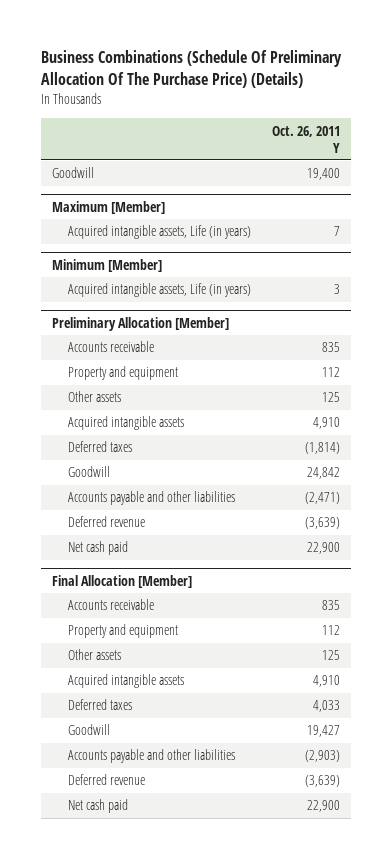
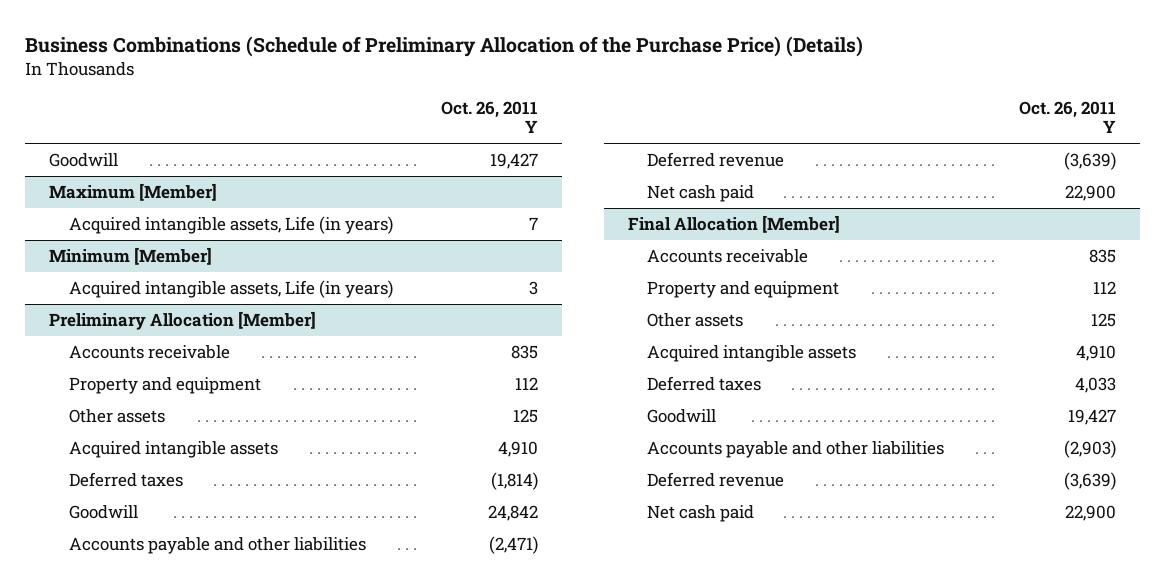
[41,50,343,89] Business Combinations (Schedule Of Preliminary Allocation Of The Purchase Price) (Details) -> [25,35,864,57] Business Combinations (Schedule of Preliminary Allocation of the Purchase Price) (Details)
[307,168,341,181] 19,400 -> [489,153,538,170] 19,427

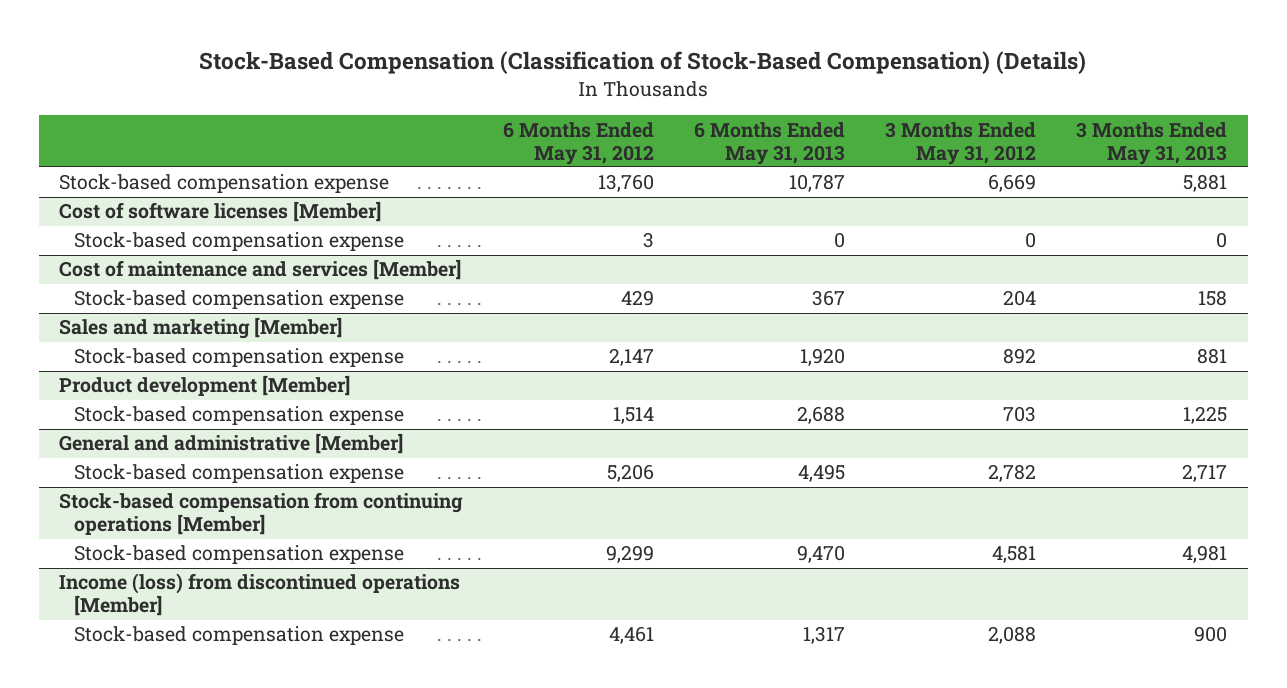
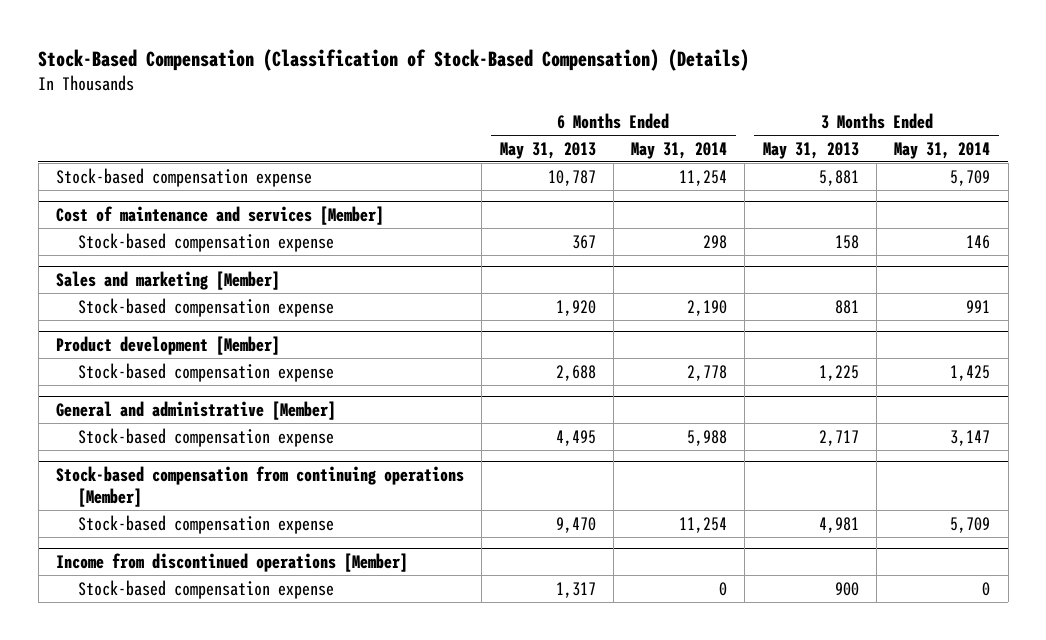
[502,121,654,165] 6 Months Ended May 31, 2012 -> none
[885,121,1037,165] 3 Months Ended May 31, 2012 -> none
none -> [631,141,728,159] May 31, 2014
none -> [894,141,991,159] May 31, 2014
[59,201,382,223] Cost of software licenses [Member] -> none
[74,232,405,252] Stock-based compensation expense -> none
[59,573,461,617] Income (loss) from discontinued operations [Member] -> [56,552,409,572] Income from discontinued operations [Member]

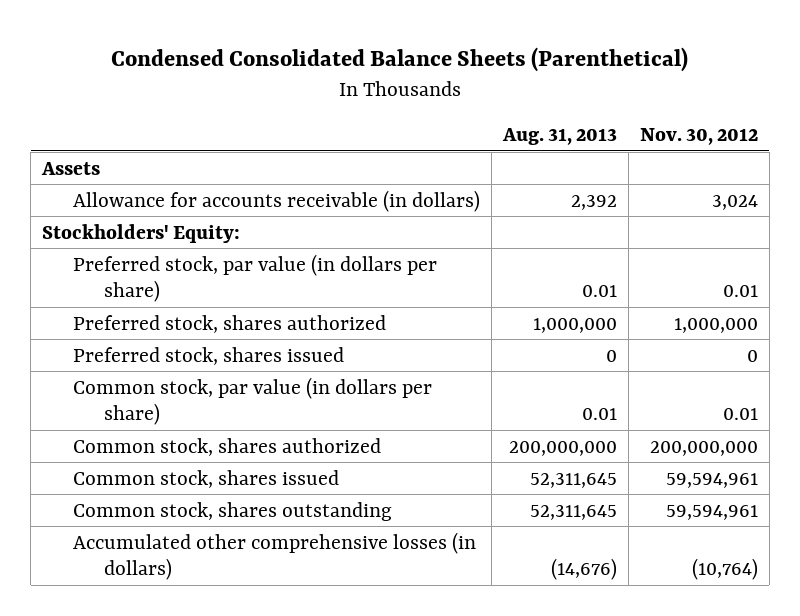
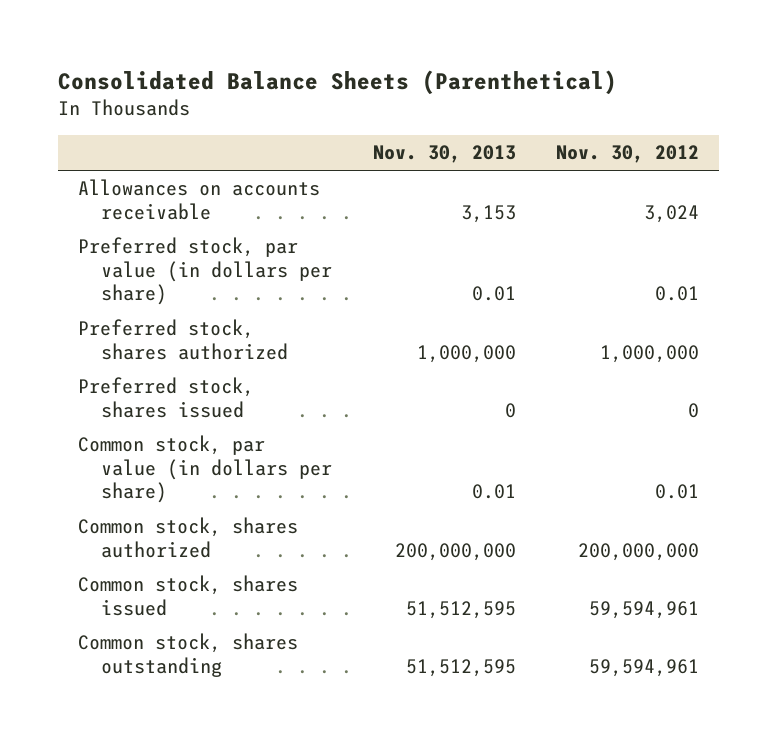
[111,46,689,72] Condensed Consolidated Balance Sheets (Parenthetical) -> [58,69,618,95] Consolidated Balance Sheets (Parenthetical)
[502,128,618,146] Aug. 31, 2013 -> none
none -> [372,145,516,164] Nov. 30, 2013
[41,161,101,175] Assets -> none
[42,223,241,243] Stockholders' Equity: -> none
[73,189,481,212] Allowance for accounts receivable (in dollars) -> [78,179,321,220] Allowances on accounts receivable
[73,531,477,581] Accumulated other comprehensive losses (in dollars) -> none

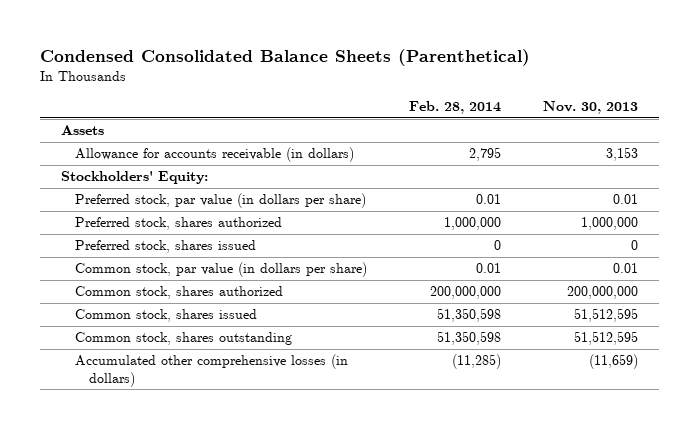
[58,69,618,95] Consolidated Balance Sheets (Parenthetical) -> [39,48,530,66] Condensed Consolidated Balance Sheets (Parenthetical)
[556,145,700,164] Nov. 30, 2012 -> none
none -> [408,101,501,115] Feb. 28, 2014
none -> [60,125,104,136] Assets
[78,179,321,220] Allowances on accounts receivable -> [74,147,354,163] Allowance for accounts receivable (in dollars)
none -> [60,171,208,185] Stockholders' Equity:
none -> [74,354,348,387] Accumulated other comprehensive losses (in dollars)

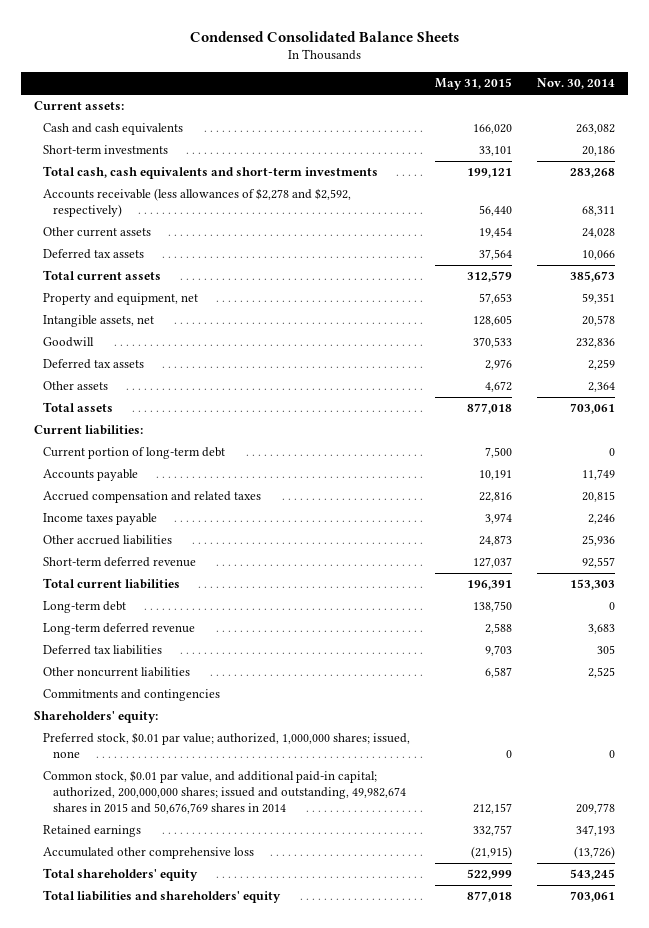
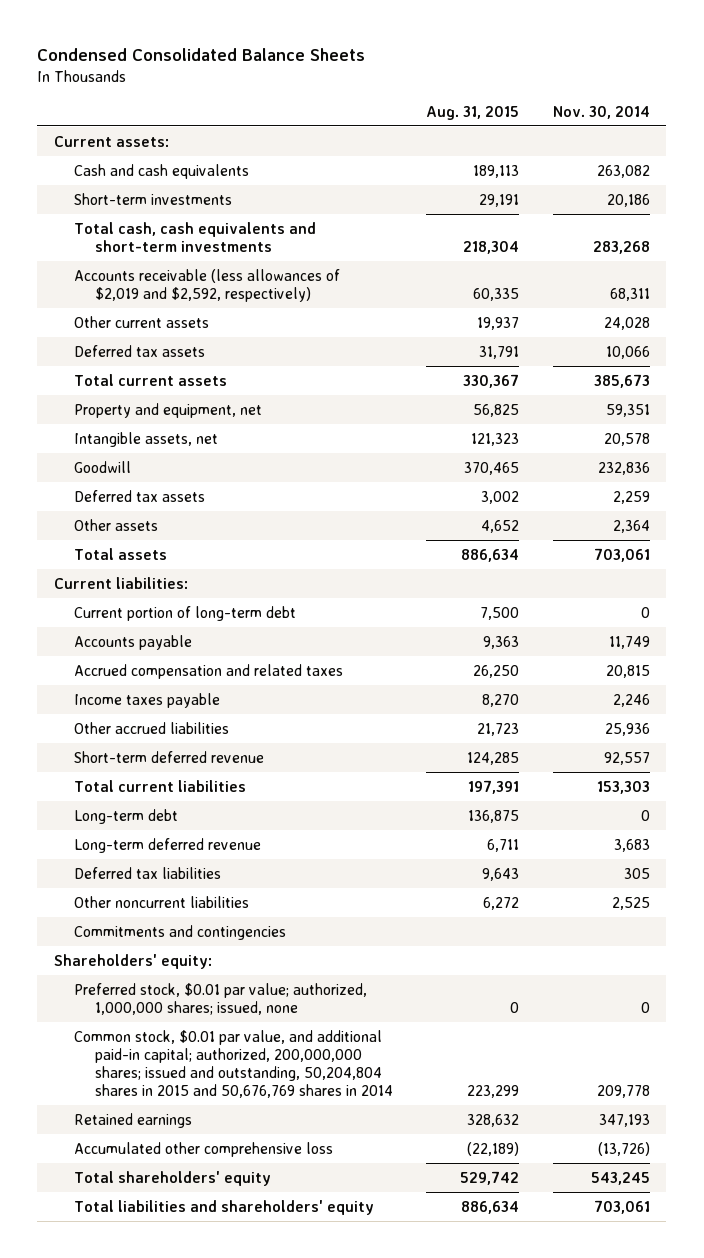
[435,78,513,91] May 31, 2015 -> none
none -> [426,105,520,120] Aug. 31, 2015
[43,188,352,218] Accounts receivable (less allowances of $2,278 and $2,592, respectively) -> [74,268,341,302] Accounts receivable (less allowances of $2,019 and $2,592, respectively)
[43,770,406,815] Common stock, $0.01 par value, and additional paid-in capital; authorized, 200,000,000 shares; issued and outstanding, 49,982,674 shares in 2015 and 50,676,769 shares in 2014 -> [74,1029,393,1099] Common stock, $0.01 par value, and additional paid-in capital; authorized, 200,000,000 shares; issued and outstanding, 50,204,804 shares in 2015 and 50,676,769 shares in 2014

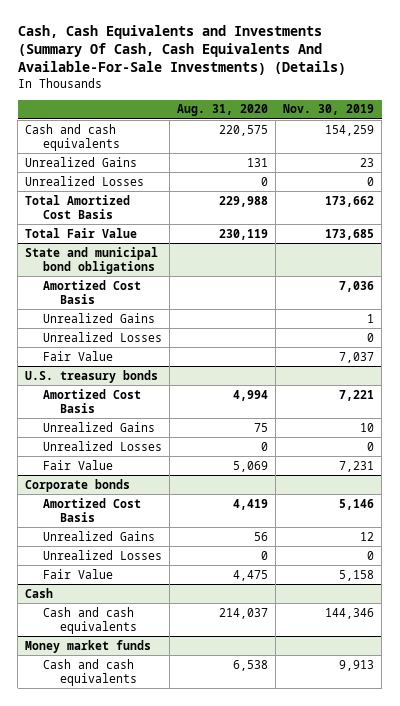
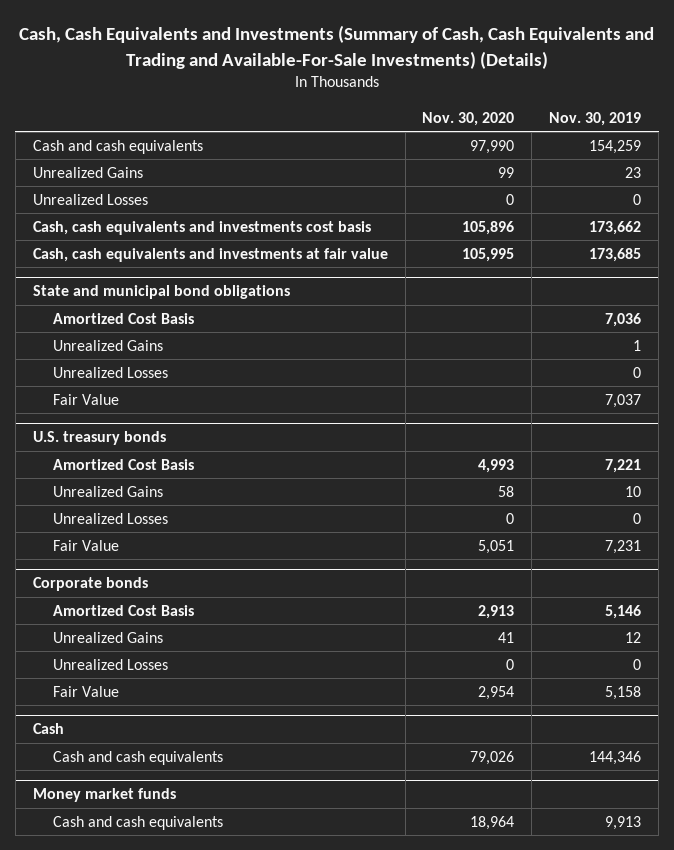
[17,25,346,76] Cash, Cash Equivalents and Investments (Summary Of Cash, Cash Equivalents And Available-For-Sale Investments) (Details) -> [18,25,654,69] Cash, Cash Equivalents and Investments (Summary of Cash, Cash Equivalents and Trading and Available-For-Sale Investments) (Details)
[177,104,269,117] Aug. 31, 2020 -> none
none -> [422,111,515,126] Nov. 30, 2020
[25,194,131,220] Total Amortized Cost Basis -> [32,220,371,235] Cash, cash equivalents and investments cost basis
[25,227,138,238] Total Fair Value -> [32,247,388,262] Cash, cash equivalents and investments at fair value

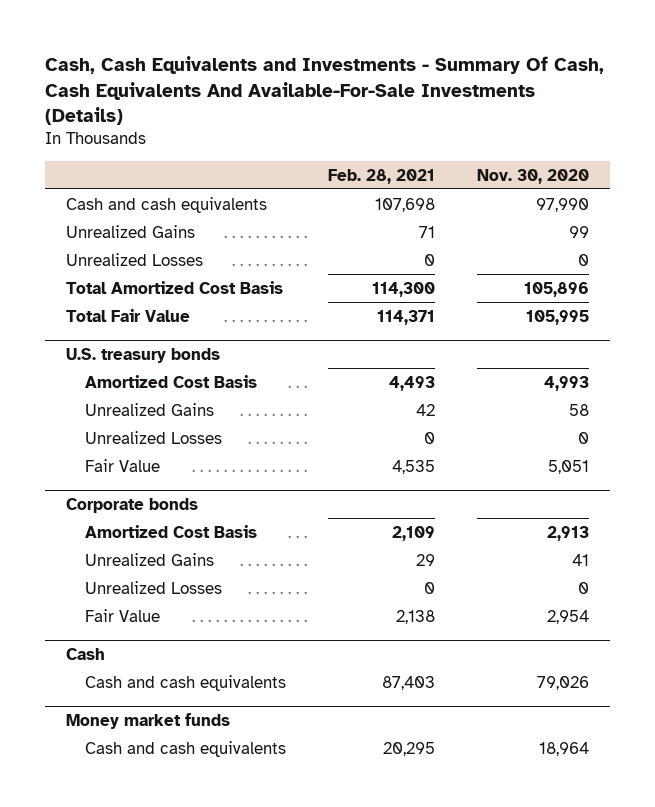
[18,25,654,69] Cash, Cash Equivalents and Investments (Summary of Cash, Cash Equivalents and Trading and Available-For-Sale Investments) (Details) -> [45,55,605,126] Cash, Cash Equivalents and Investments - Summary Of Cash, Cash Equivalents And Available-For-Sale Investments (Details)
[549,111,642,126] Nov. 30, 2019 -> none
none -> [327,168,435,184] Feb. 28, 2021
[32,285,290,300] State and municipal bond obligations -> none
[52,312,194,324] Amortized Cost Basis -> none
[52,339,163,351] Unrealized Gains -> none
[52,366,168,378] Unrealized Losses -> none
[52,393,119,405] Fair Value -> none
[32,220,371,235] Cash, cash equivalents and investments cost basis -> [66,280,284,294] Total Amortized Cost Basis
[32,247,388,262] Cash, cash equivalents and investments at fair value -> [66,308,191,322] Total Fair Value

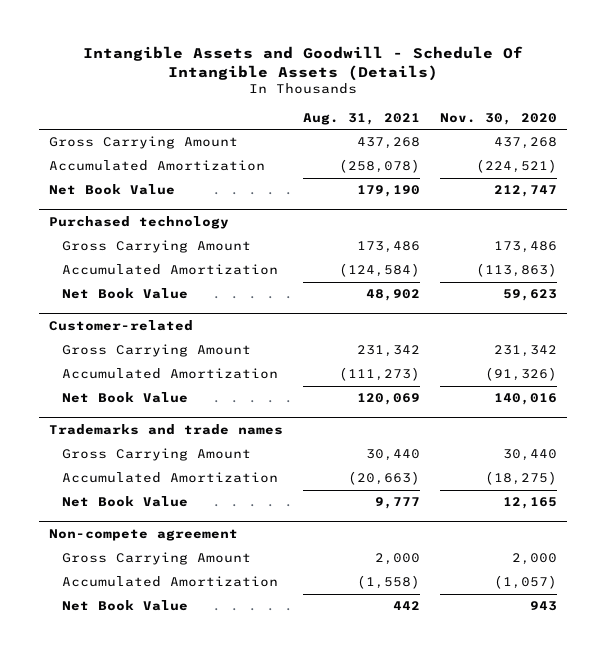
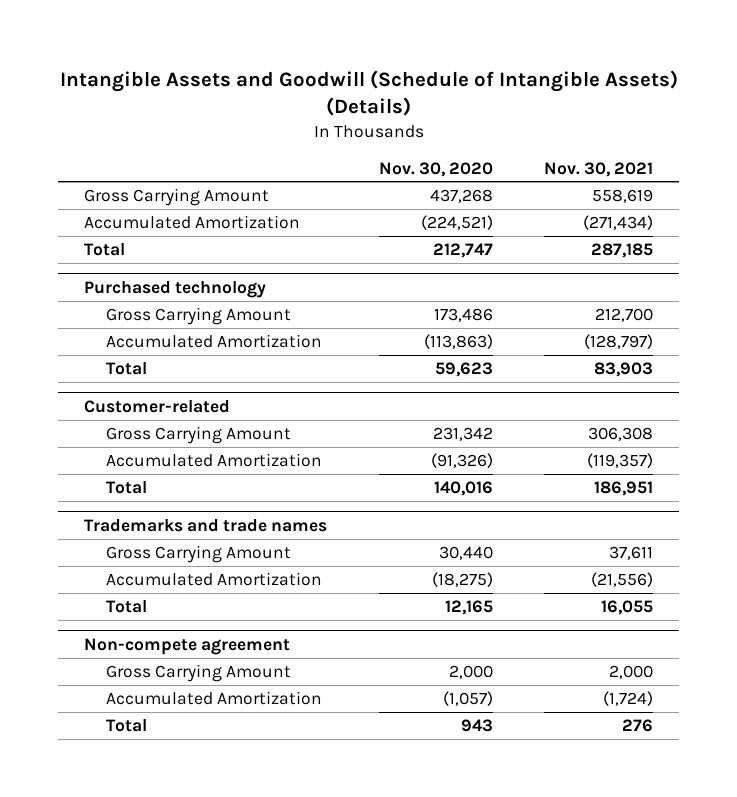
[82,45,523,81] Intangible Assets and Goodwill - Schedule Of Intangible Assets (Details) -> [59,69,678,117] Intangible Assets and Goodwill (Schedule of Intangible Assets) (Details)
[302,112,420,125] Aug. 31, 2021 -> none
none -> [544,161,654,177] Nov. 30, 2021
[48,184,175,196] Net Book Value -> [83,242,125,256] Total
[62,288,189,300] Net Book Value -> [106,361,148,375] Total
[62,392,189,404] Net Book Value -> [106,480,148,494] Total
[62,496,189,508] Net Book Value -> [106,599,148,613] Total
[62,600,189,612] Net Book Value -> [106,718,148,732] Total

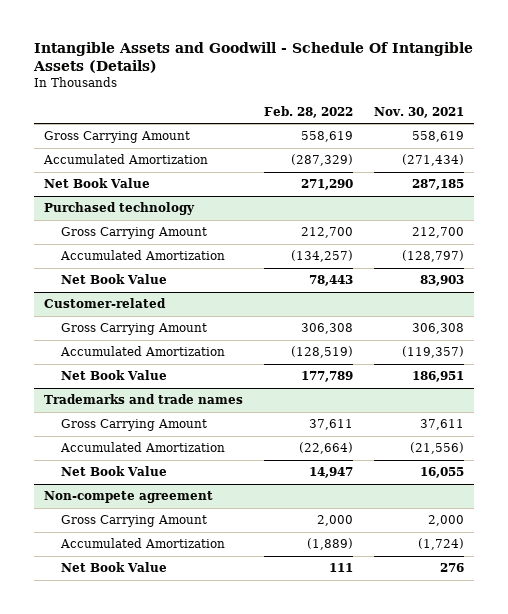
[59,69,678,117] Intangible Assets and Goodwill (Schedule of Intangible Assets) (Details) -> [33,41,474,74] Intangible Assets and Goodwill - Schedule Of Intangible Assets (Details)
[378,161,493,177] Nov. 30, 2020 -> none
none -> [263,105,353,118] Feb. 28, 2022
[83,242,125,256] Total -> [44,178,151,189] Net Book Value
[106,361,148,375] Total -> [60,274,167,285] Net Book Value
[106,480,148,494] Total -> [60,370,167,381] Net Book Value
[106,599,148,613] Total -> [60,466,167,477] Net Book Value
[106,718,148,732] Total -> [60,562,167,573] Net Book Value

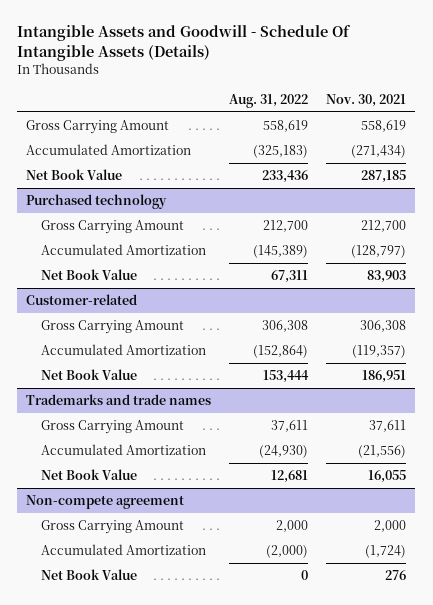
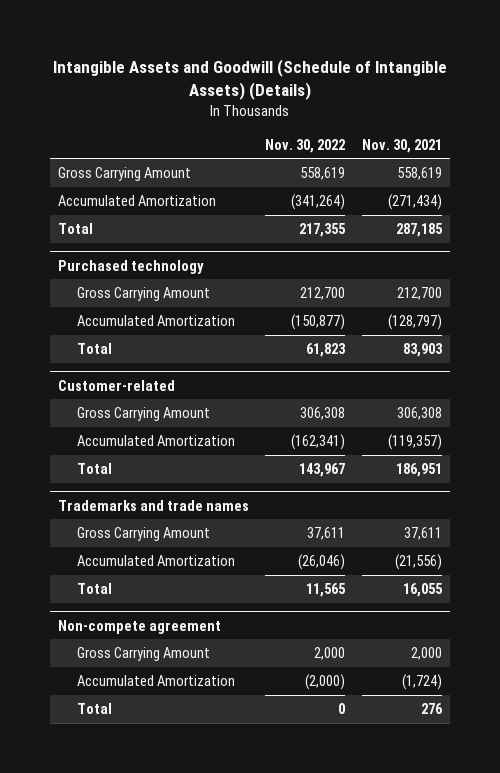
[17,25,352,61] Intangible Assets and Goodwill - Schedule Of Intangible Assets (Details) -> [52,59,447,101] Intangible Assets and Goodwill (Schedule of Intangible Assets) (Details)
[229,93,309,108] Aug. 31, 2022 -> none
none -> [265,138,346,153] Nov. 30, 2022
[26,169,123,181] Net Book Value -> [58,223,94,235] Total
[40,269,137,281] Net Book Value -> [76,343,112,355] Total
[40,369,137,381] Net Book Value -> [76,463,112,475] Total
[40,469,137,481] Net Book Value -> [76,583,112,595] Total
[40,569,137,581] Net Book Value -> [76,703,112,715] Total

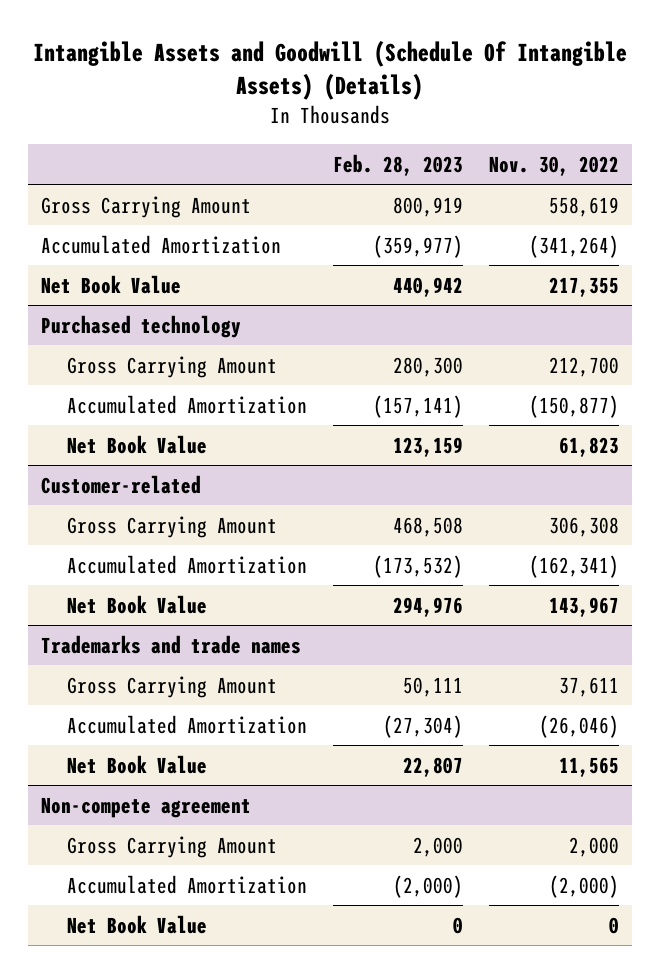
[52,59,447,101] Intangible Assets and Goodwill (Schedule of Intangible Assets) (Details) -> [32,39,627,100] Intangible Assets and Goodwill (Schedule Of Intangible Assets) (Details)
[361,138,442,153] Nov. 30, 2021 -> none
none -> [332,153,463,176] Feb. 28, 2023
[58,223,94,235] Total -> [40,274,181,294] Net Book Value
[76,343,112,355] Total -> [66,434,207,454] Net Book Value
[76,463,112,475] Total -> [66,594,207,614] Net Book Value
[76,583,112,595] Total -> [66,754,207,774] Net Book Value
[76,703,112,715] Total -> [66,914,207,934] Net Book Value

